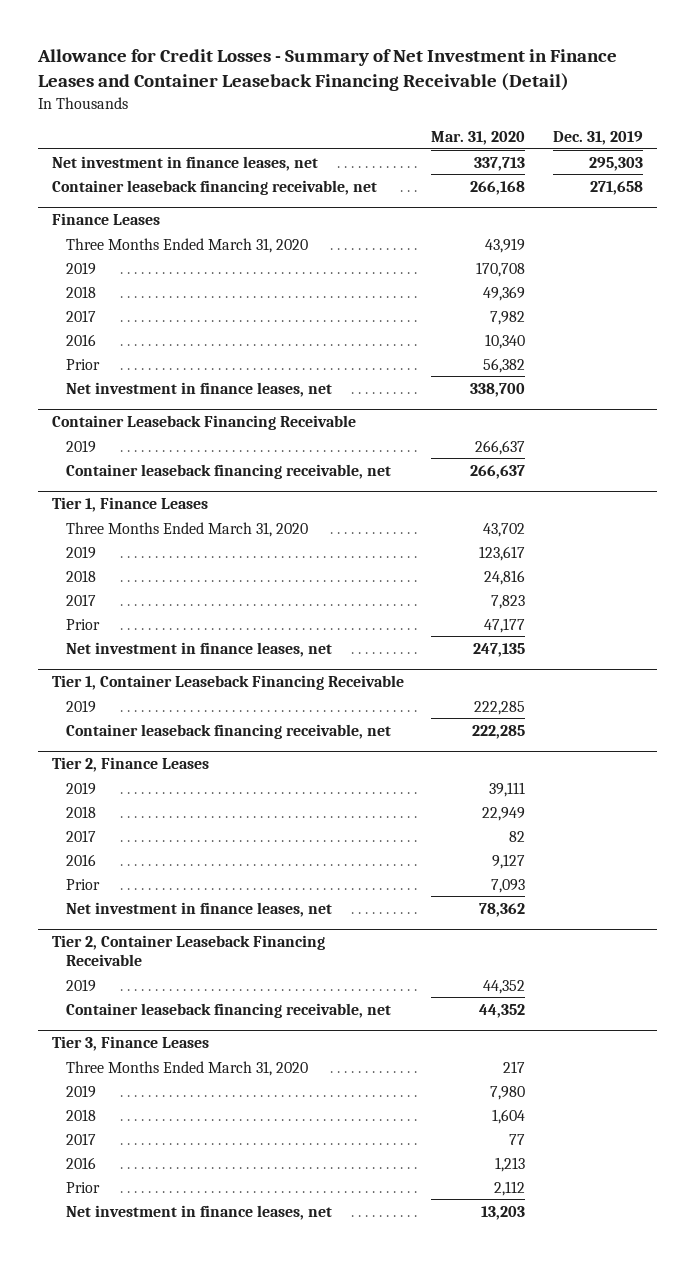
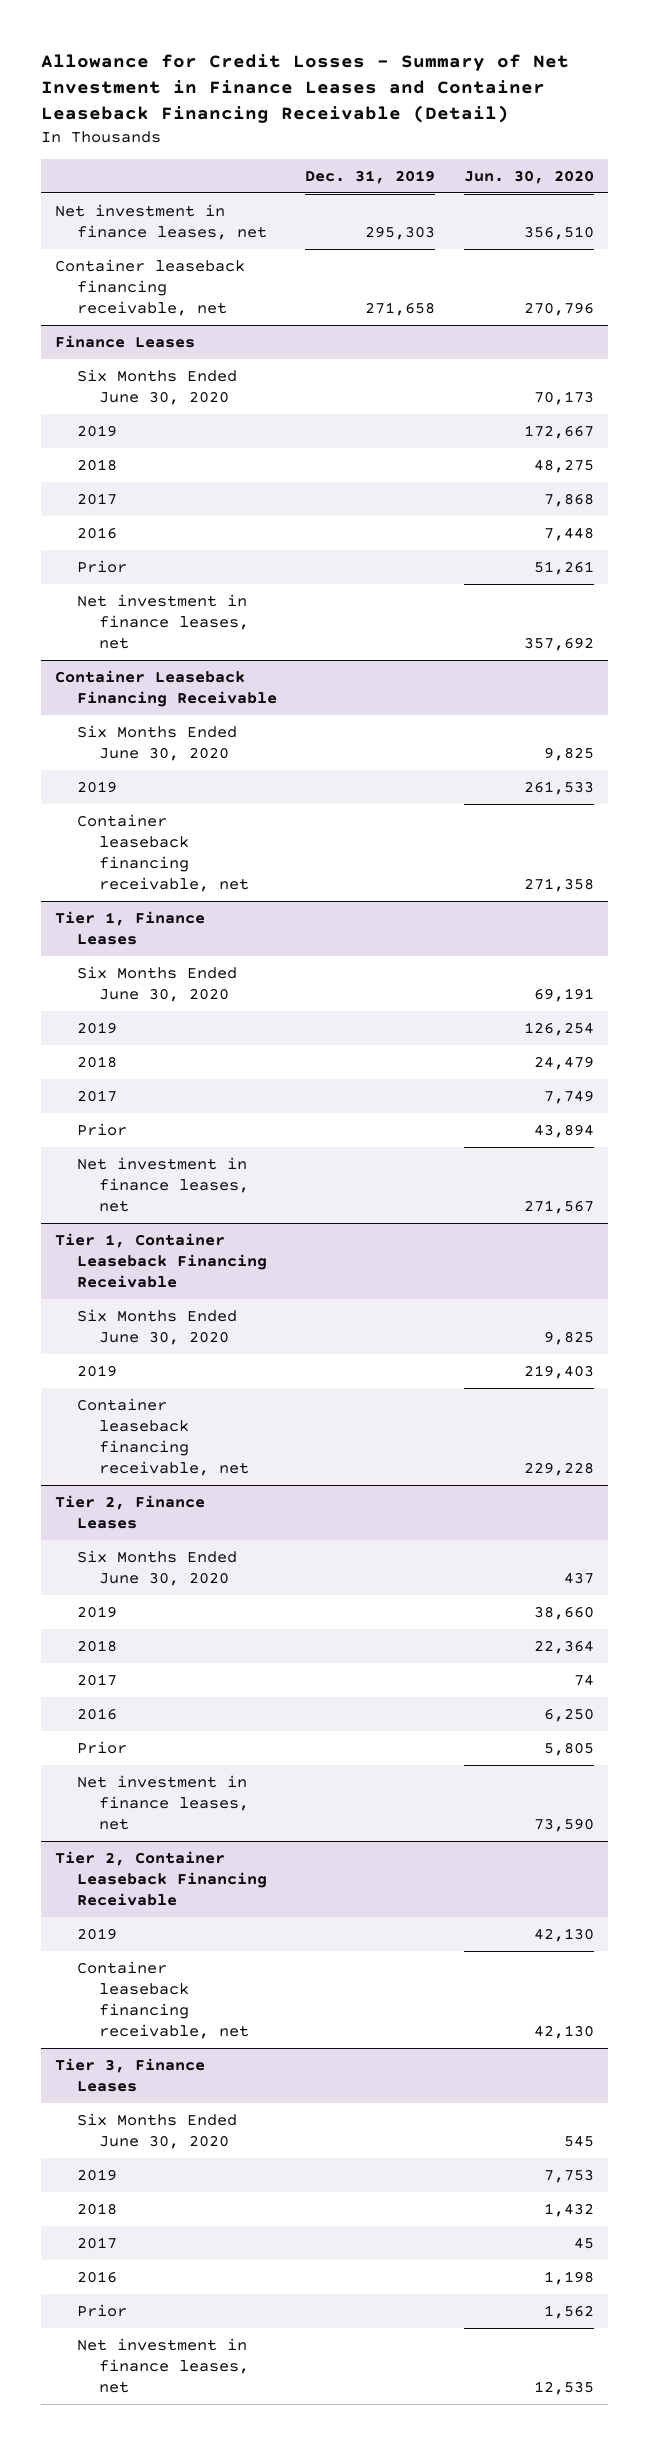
[431,131,526,146] Mar. 31, 2020 -> none
none -> [463,169,594,184] Jun. 30, 2020
[66,237,309,253] Three Months Ended March 31, 2020 -> [77,368,238,406] Six Months Ended June 30, 2020
none -> [77,724,238,762] Six Months Ended June 30, 2020
[66,521,309,537] Three Months Ended March 31, 2020 -> [77,965,238,1003] Six Months Ended June 30, 2020
none -> [77,1308,238,1346] Six Months Ended June 30, 2020
none -> [77,1549,238,1587] Six Months Ended June 30, 2020
[66,1060,309,1076] Three Months Ended March 31, 2020 -> [77,2112,238,2150] Six Months Ended June 30, 2020

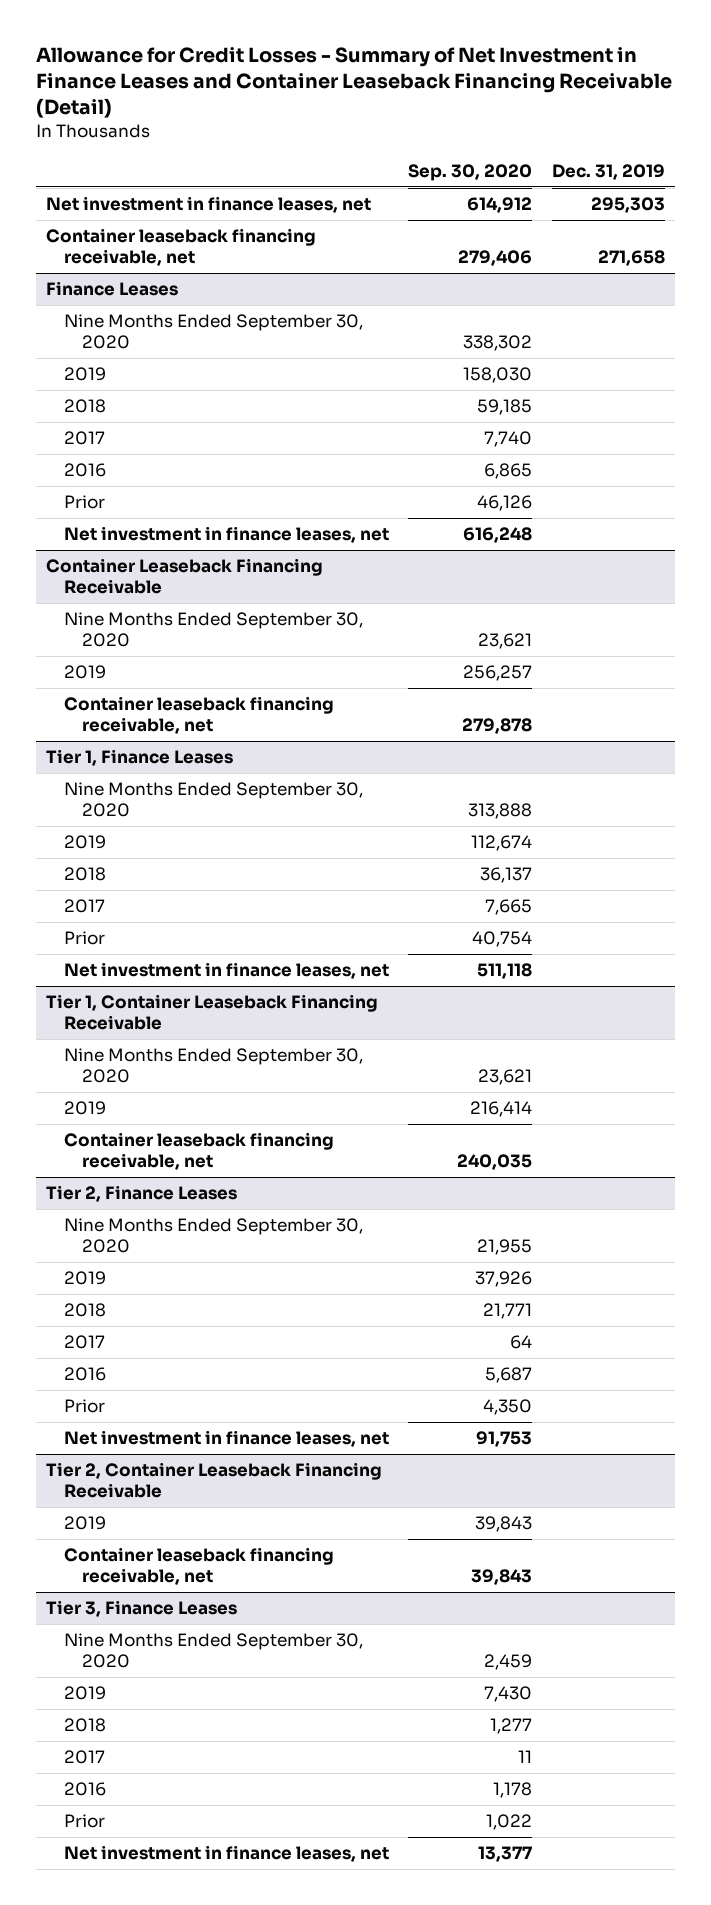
[463,169,594,184] Jun. 30, 2020 -> none
none -> [408,163,533,181] Sep. 30, 2020
[77,368,238,406] Six Months Ended June 30, 2020 -> [63,314,363,349] Nine Months Ended September 30, 2020
[77,724,238,762] Six Months Ended June 30, 2020 -> [63,612,363,647] Nine Months Ended September 30, 2020
[77,965,238,1003] Six Months Ended June 30, 2020 -> [63,782,363,817] Nine Months Ended September 30, 2020
[77,1308,238,1346] Six Months Ended June 30, 2020 -> [63,1048,363,1083] Nine Months Ended September 30, 2020
[77,1549,238,1587] Six Months Ended June 30, 2020 -> [63,1218,363,1253] Nine Months Ended September 30, 2020
[77,2112,238,2150] Six Months Ended June 30, 2020 -> [63,1633,363,1668] Nine Months Ended September 30, 2020

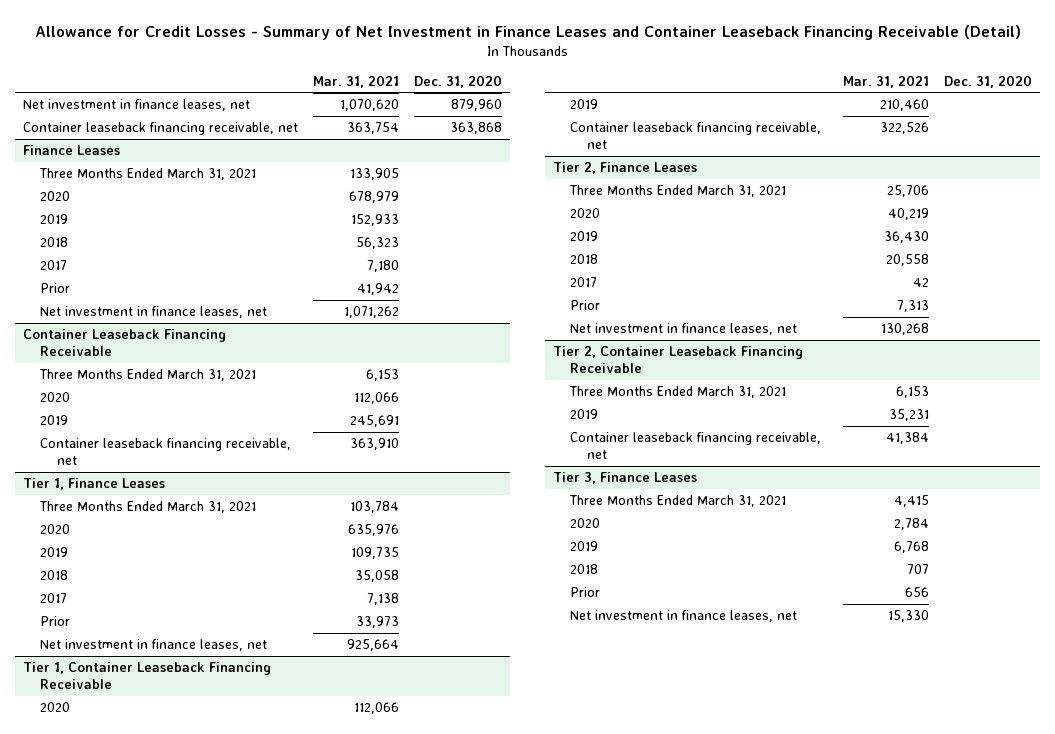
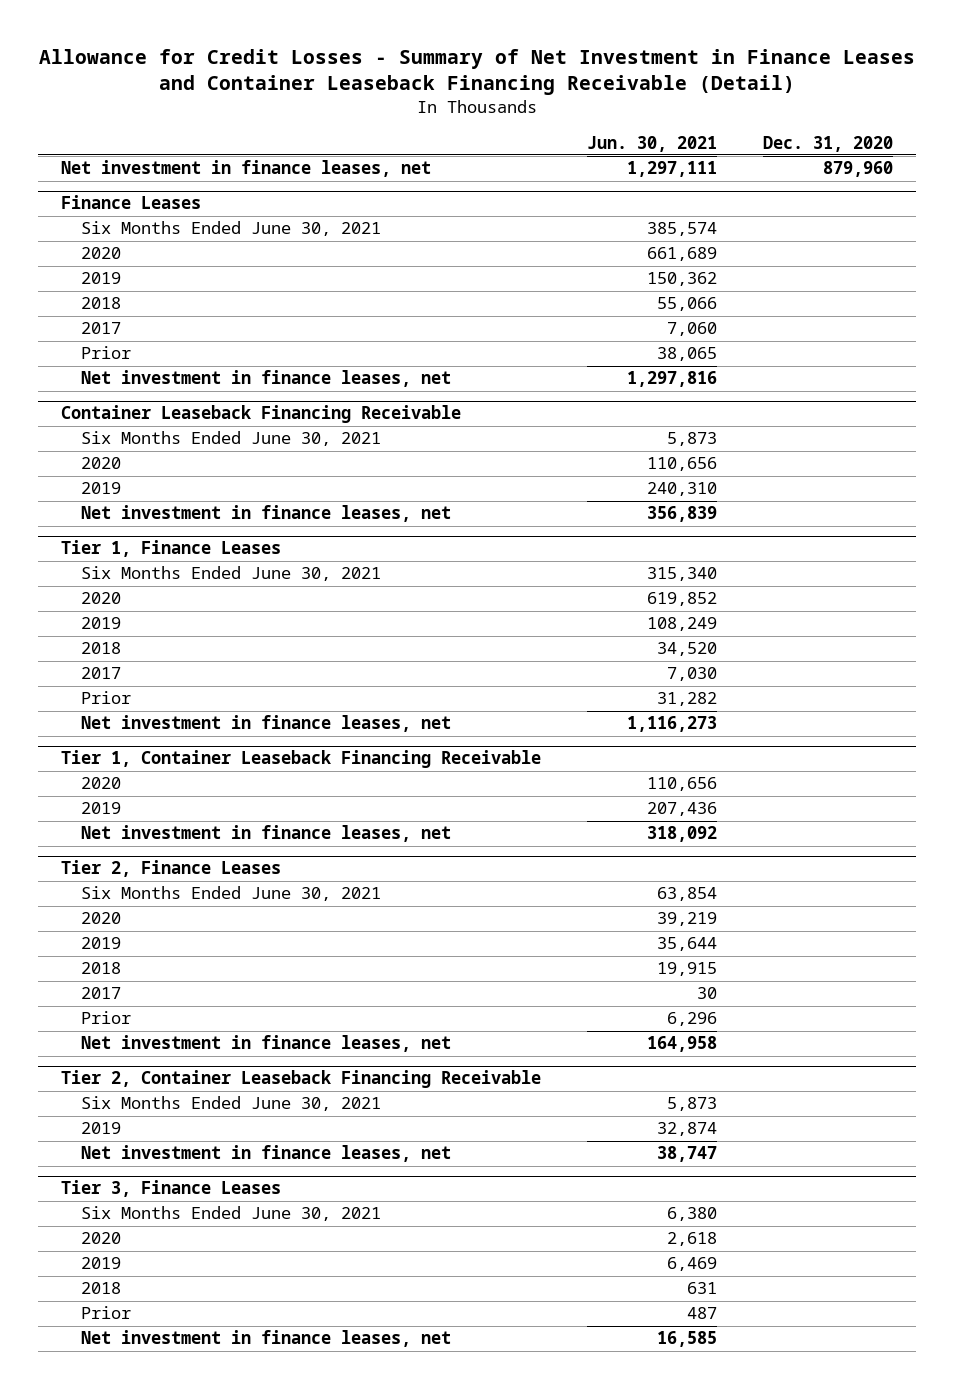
[313,74,400,88] Mar. 31, 2021 -> none
none -> [586,135,717,152] Jun. 30, 2021
[22,122,298,136] Container leaseback financing receivable, net -> none
[39,168,257,181] Three Months Ended March 31, 2021 -> [80,221,381,237] Six Months Ended June 30, 2021
[39,369,257,382] Three Months Ended March 31, 2021 -> none
none -> [80,431,381,447] Six Months Ended June 30, 2021
[40,438,292,466] Container leaseback financing receivable, net -> none
none -> [80,505,451,523] Net investment in finance leases, net
[39,501,257,514] Three Months Ended March 31, 2021 -> [80,566,381,582] Six Months Ended June 30, 2021
[570,122,822,150] Container leaseback financing receivable, net -> none
none -> [80,825,451,843] Net investment in finance leases, net
[569,185,787,198] Three Months Ended March 31, 2021 -> [80,886,381,902] Six Months Ended June 30, 2021
[569,386,787,399] Three Months Ended March 31, 2021 -> none
none -> [80,1096,381,1112] Six Months Ended June 30, 2021
[570,432,822,460] Container leaseback financing receivable, net -> none
none -> [80,1145,451,1163] Net investment in finance leases, net
[569,495,787,508] Three Months Ended March 31, 2021 -> [80,1206,381,1222] Six Months Ended June 30, 2021

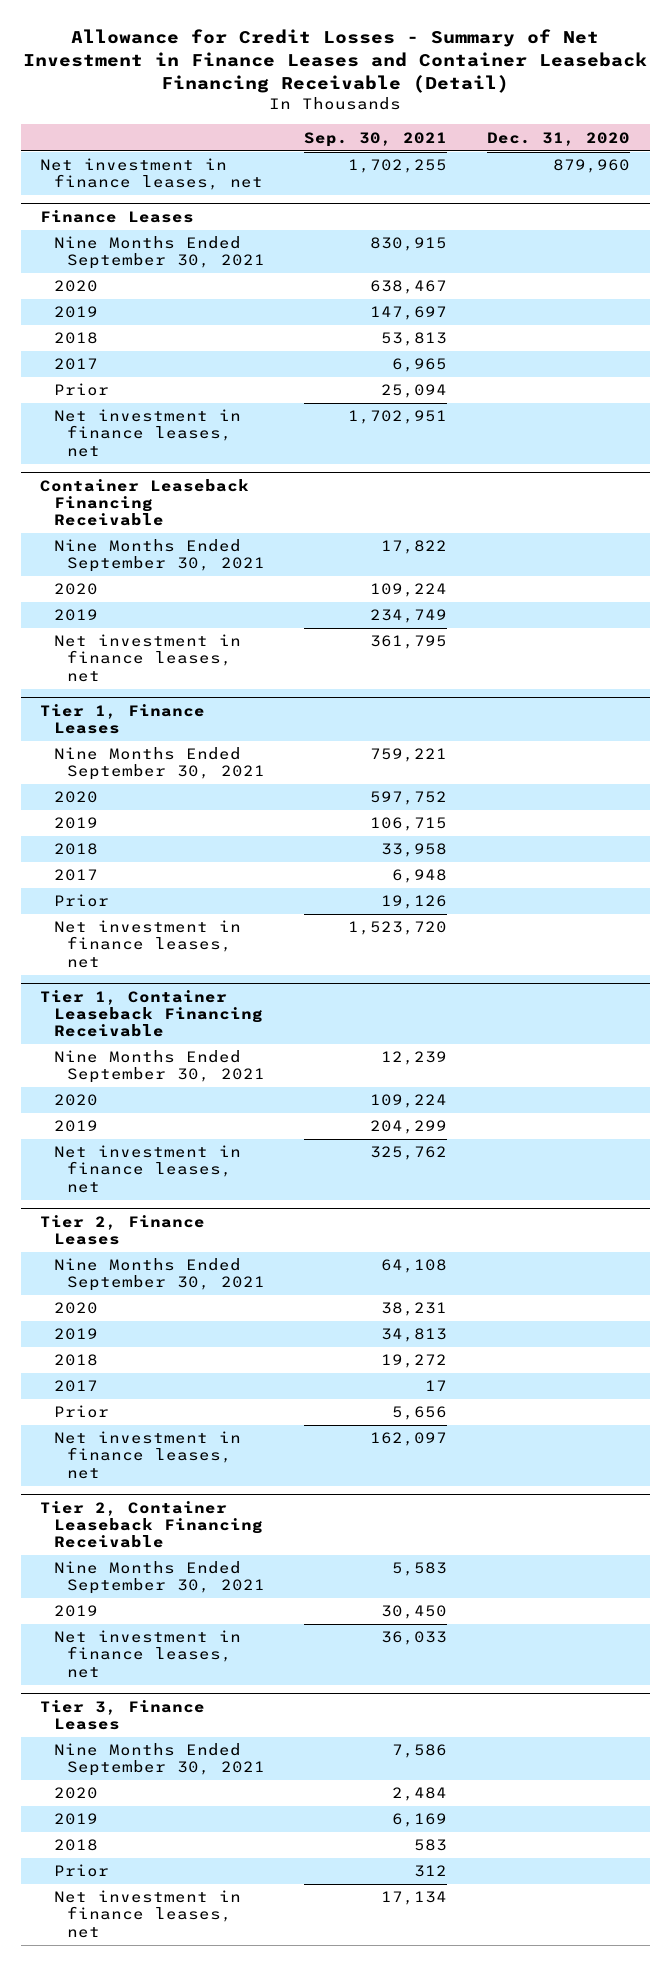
[586,135,717,152] Jun. 30, 2021 -> none
none -> [304,131,448,147] Sep. 30, 2021
[80,221,381,237] Six Months Ended June 30, 2021 -> [53,236,265,270] Nine Months Ended September 30, 2021
[80,431,381,447] Six Months Ended June 30, 2021 -> [53,539,265,573] Nine Months Ended September 30, 2021
[80,566,381,582] Six Months Ended June 30, 2021 -> [53,747,265,781] Nine Months Ended September 30, 2021
none -> [53,1050,265,1084] Nine Months Ended September 30, 2021
[80,886,381,902] Six Months Ended June 30, 2021 -> [53,1258,265,1292] Nine Months Ended September 30, 2021
[80,1096,381,1112] Six Months Ended June 30, 2021 -> [53,1561,265,1595] Nine Months Ended September 30, 2021
[80,1206,381,1222] Six Months Ended June 30, 2021 -> [53,1743,265,1777] Nine Months Ended September 30, 2021

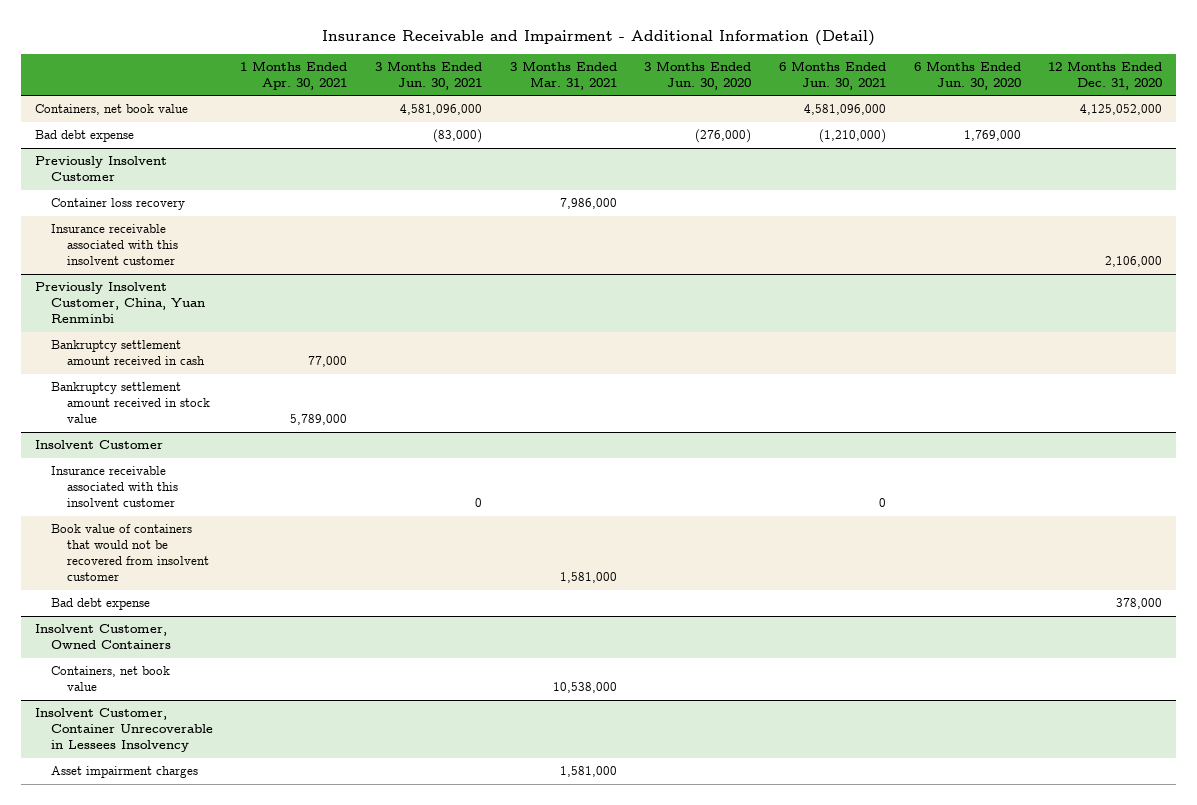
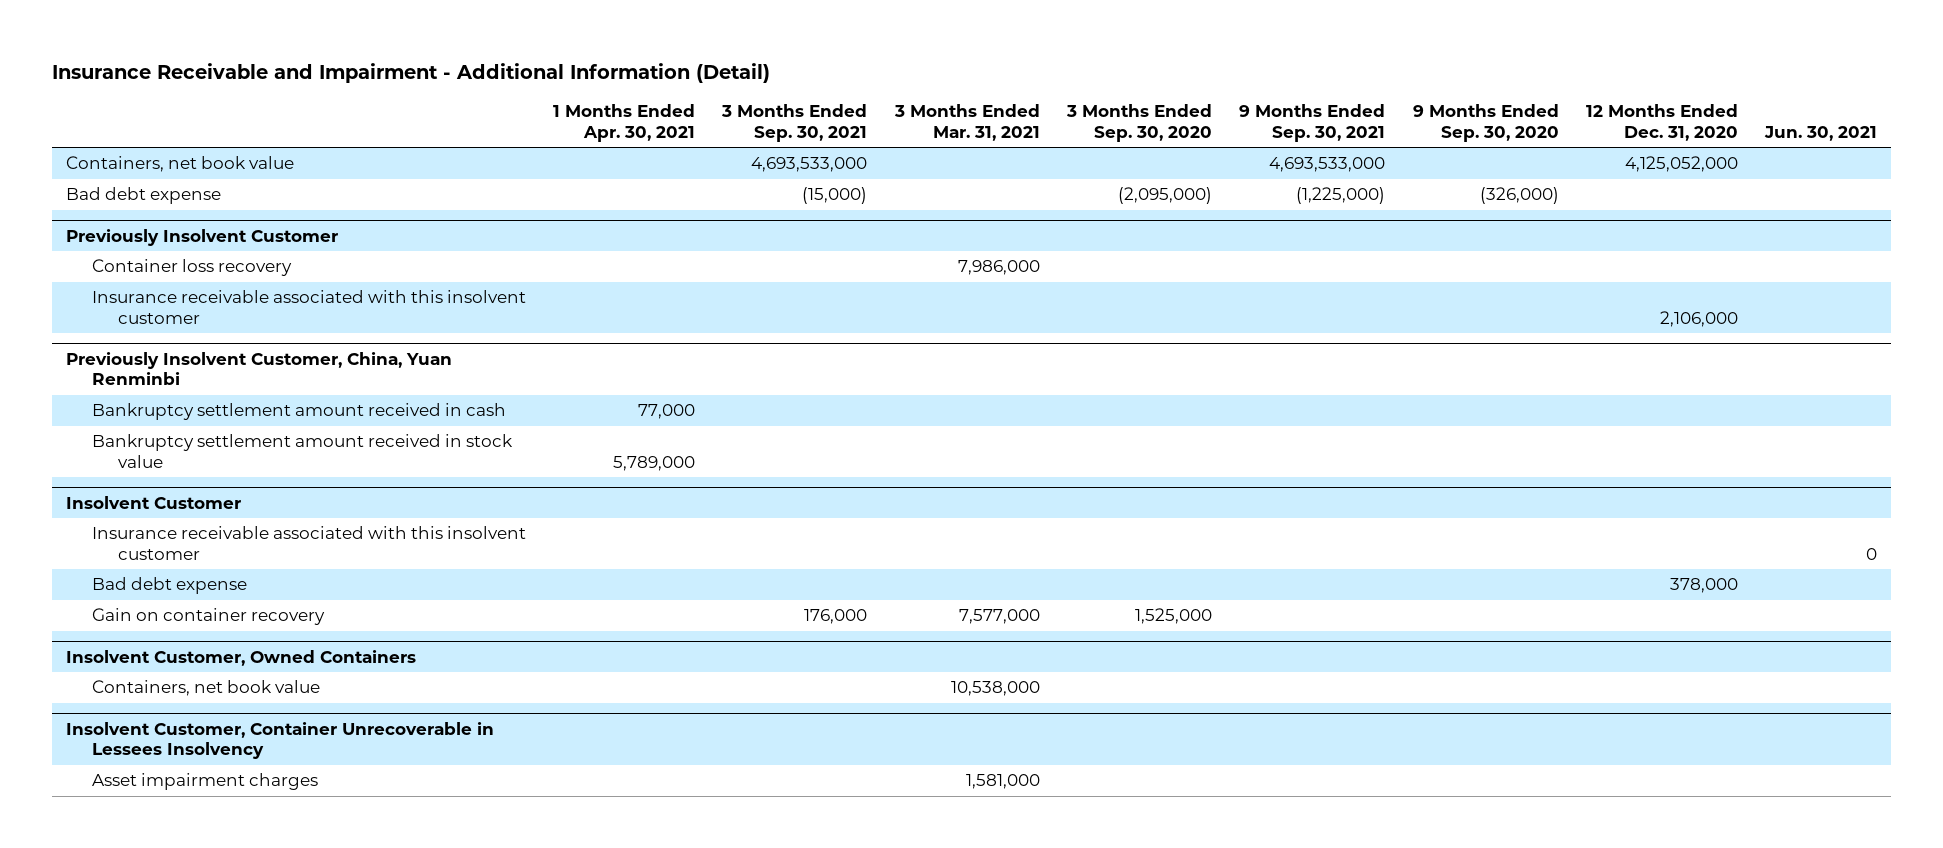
[375,60,483,90] 3 Months Ended Jun. 30, 2021 -> none
[644,60,752,90] 3 Months Ended Jun. 30, 2020 -> none
[779,60,887,90] 6 Months Ended Jun. 30, 2021 -> none
[913,60,1021,90] 6 Months Ended Jun. 30, 2020 -> none
none -> [721,104,868,142] 3 Months Ended Sep. 30, 2021
none -> [1066,104,1213,142] 3 Months Ended Sep. 30, 2020
none -> [1239,104,1386,142] 9 Months Ended Sep. 30, 2021
none -> [1412,104,1559,142] 9 Months Ended Sep. 30, 2020
none -> [1764,125,1878,141] Jun. 30, 2021
[50,524,209,582] Book value of containers that would not be recovered from insolvent customer -> none
none -> [91,608,325,626] Gain on container recovery

